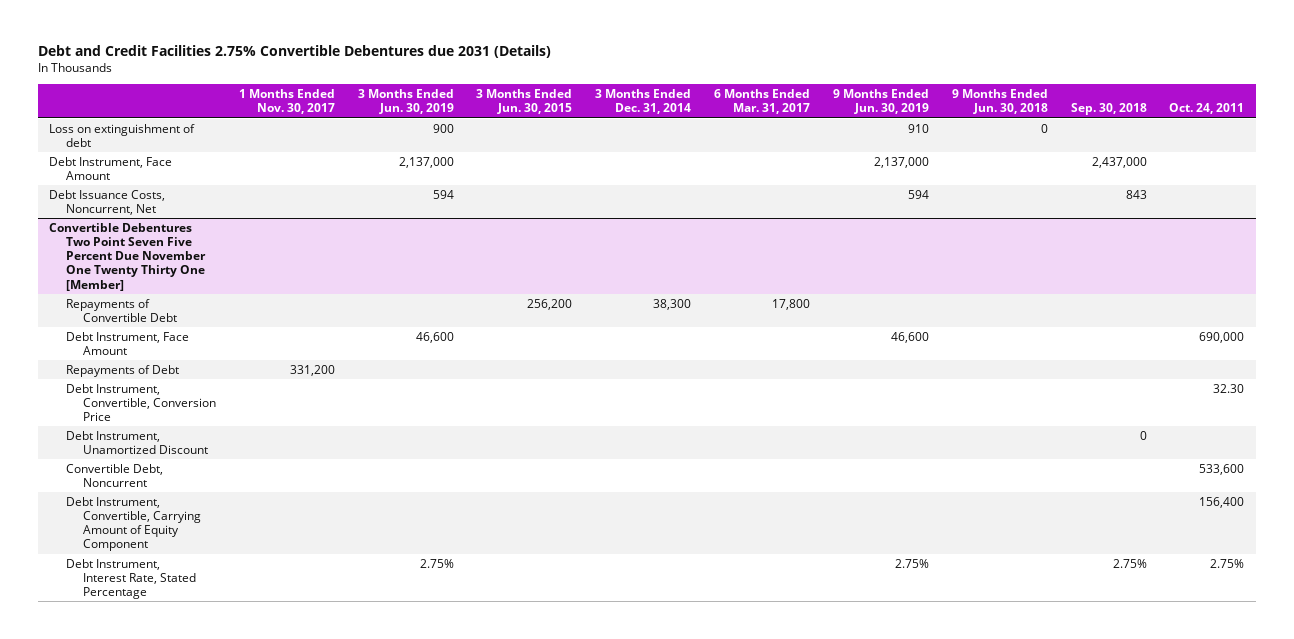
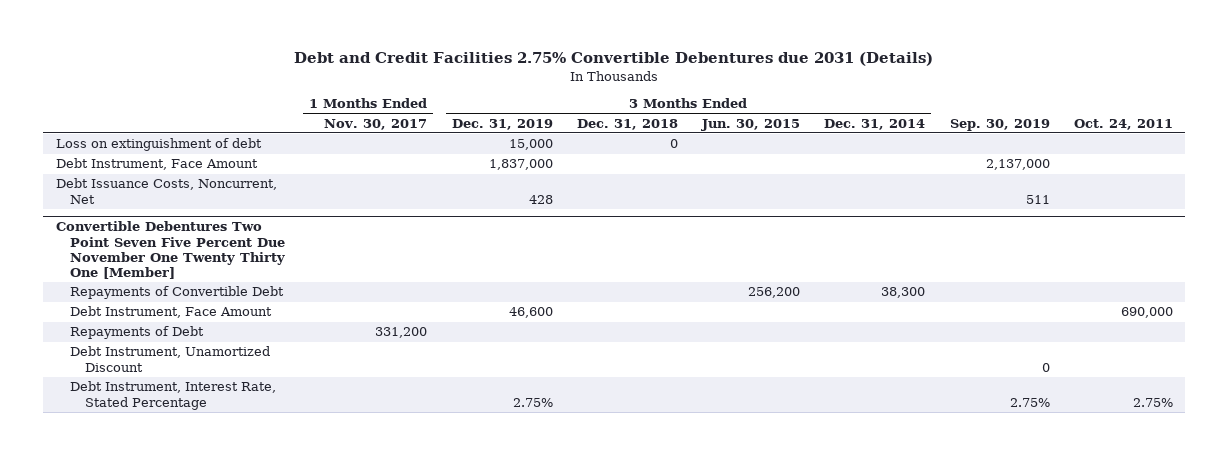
[357,89,454,115] 3 Months Ended Jun. 30, 2019 -> none
[714,89,811,115] 6 Months Ended Mar. 31, 2017 -> none
[832,89,929,115] 9 Months Ended Jun. 30, 2019 -> none
[951,89,1048,115] 9 Months Ended Jun. 30, 2018 -> none
[1070,103,1147,116] Sep. 30, 2018 -> none
none -> [451,118,553,130] Dec. 31, 2019
none -> [576,118,678,130] Dec. 31, 2018
none -> [949,118,1050,131] Sep. 30, 2019
[66,383,216,422] Debt Instrument, Convertible, Conversion Price -> none
[66,463,164,487] Convertible Debt, Noncurrent -> none
[66,496,201,552] Debt Instrument, Convertible, Carrying Amount of Equity Component -> none

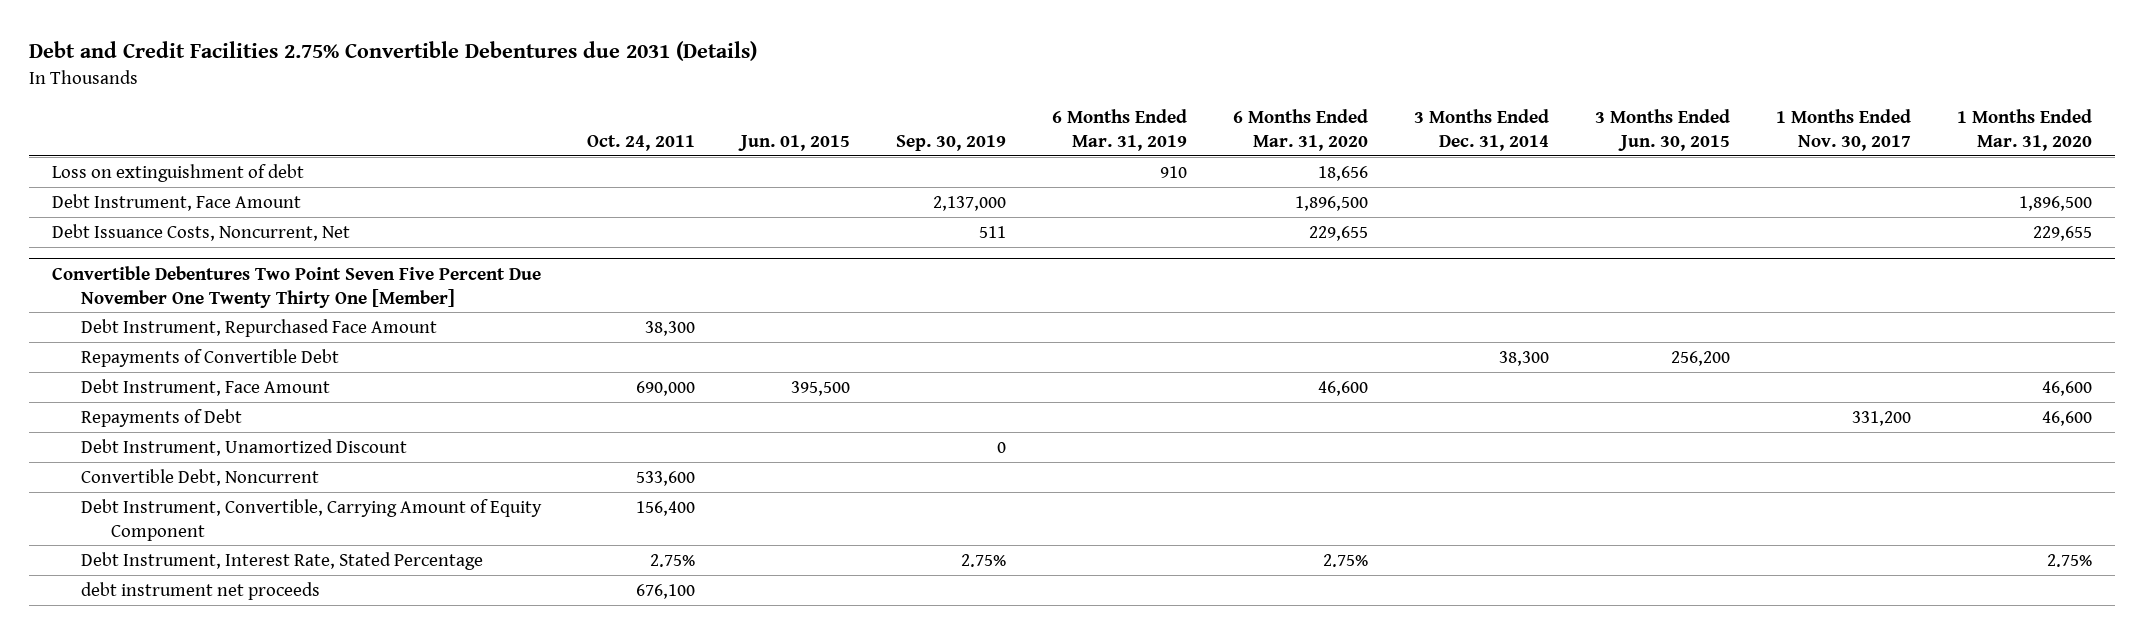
[451,118,553,130] Dec. 31, 2019 -> none
[576,118,678,130] Dec. 31, 2018 -> none
none -> [738,134,851,151] Jun. 01, 2015
none -> [1052,109,1188,151] 6 Months Ended Mar. 31, 2019
none -> [1232,109,1368,151] 6 Months Ended Mar. 31, 2020
none -> [1956,109,2092,151] 1 Months Ended Mar. 31, 2020
none -> [81,318,438,337] Debt Instrument, Repurchased Face Amount
none -> [81,468,320,486] Convertible Debt, Noncurrent
none -> [81,498,543,541] Debt Instrument, Convertible, Carrying Amount of Equity Component
none -> [81,581,321,600] debt instrument net proceeds

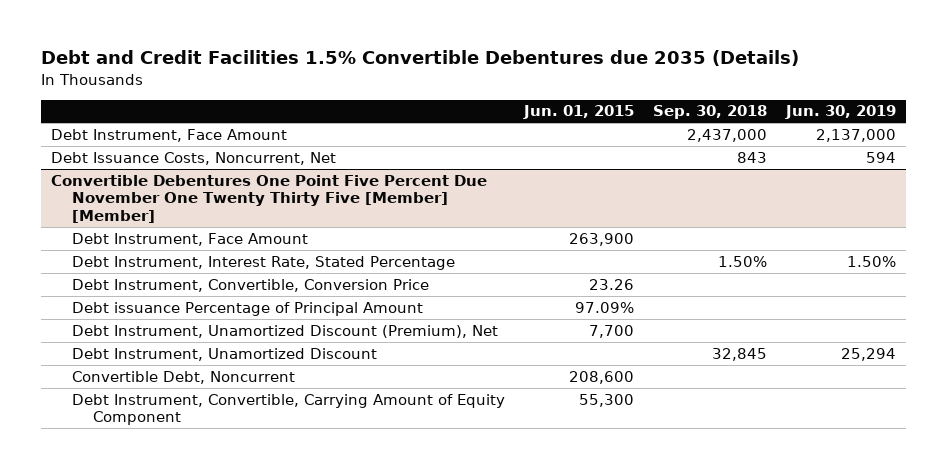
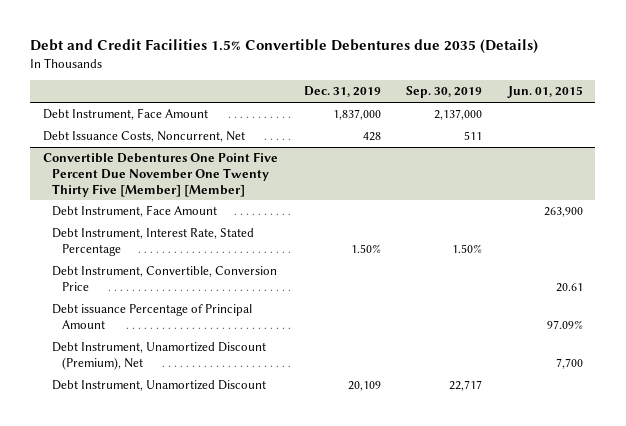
[653,105,768,120] Sep. 30, 2018 -> none
[785,105,897,120] Jun. 30, 2019 -> none
none -> [303,86,381,98] Dec. 31, 2019
none -> [406,86,483,99] Sep. 30, 2019
[589,278,635,290] 23.26 -> [555,282,583,292] 20.61
[72,370,296,384] Convertible Debt, Noncurrent -> none
[72,393,506,426] Debt Instrument, Convertible, Carrying Amount of Equity Component -> none

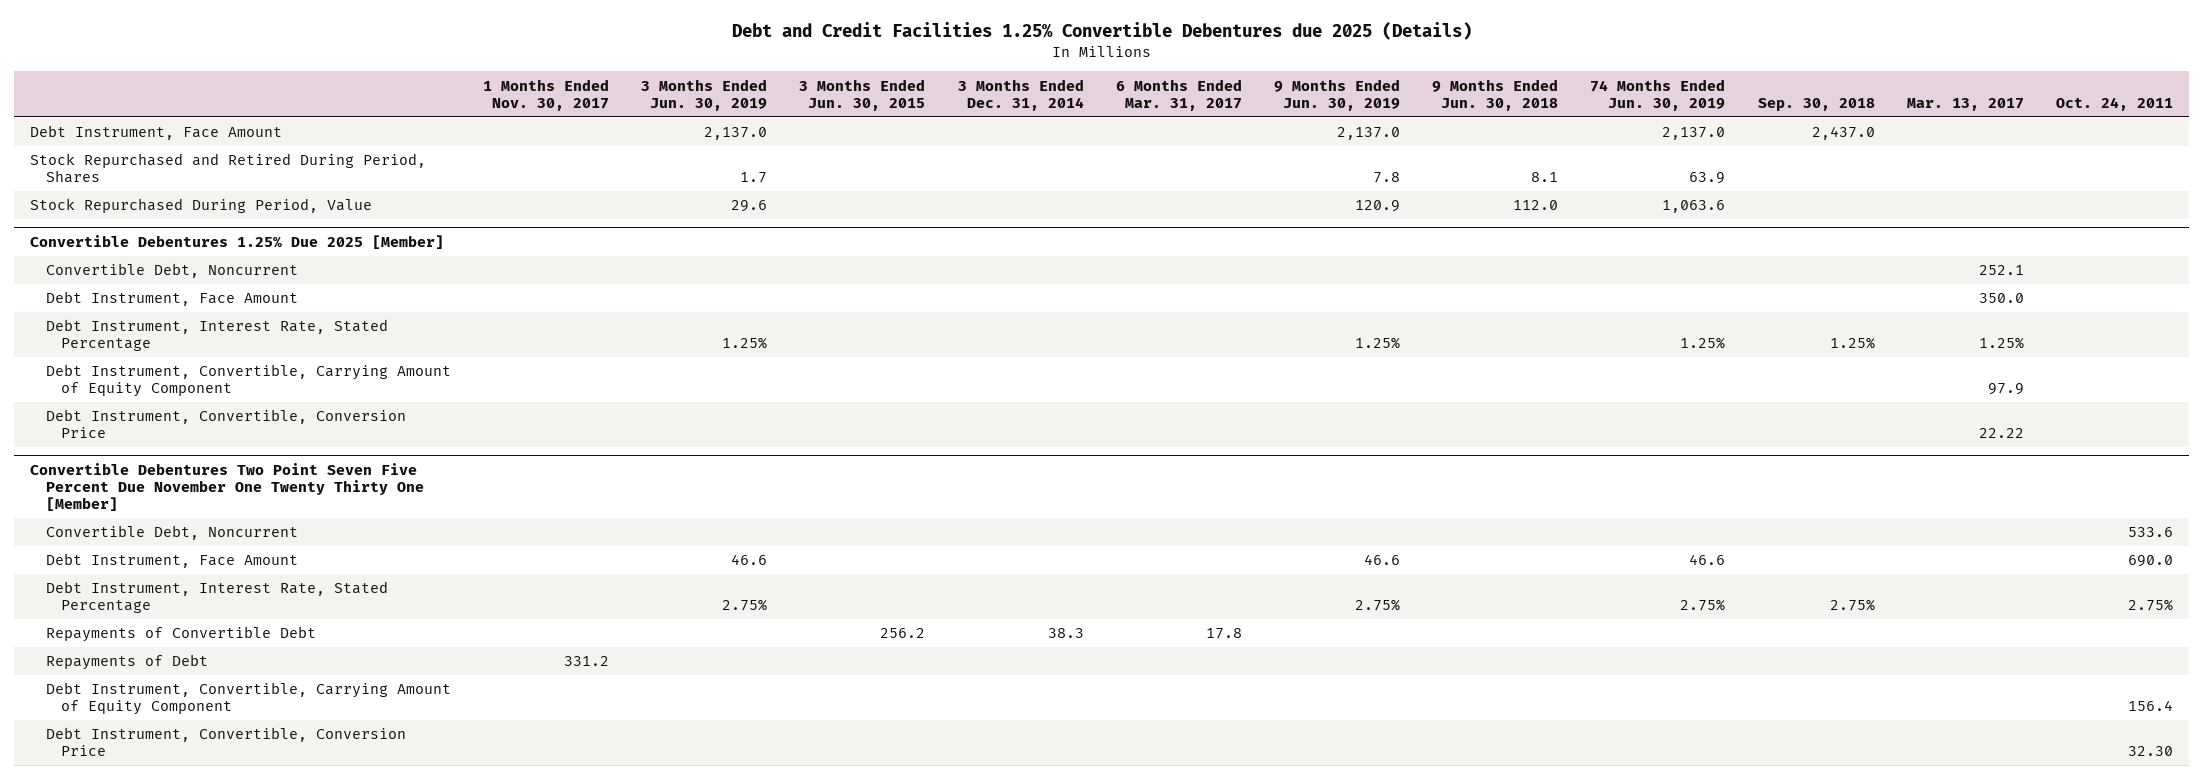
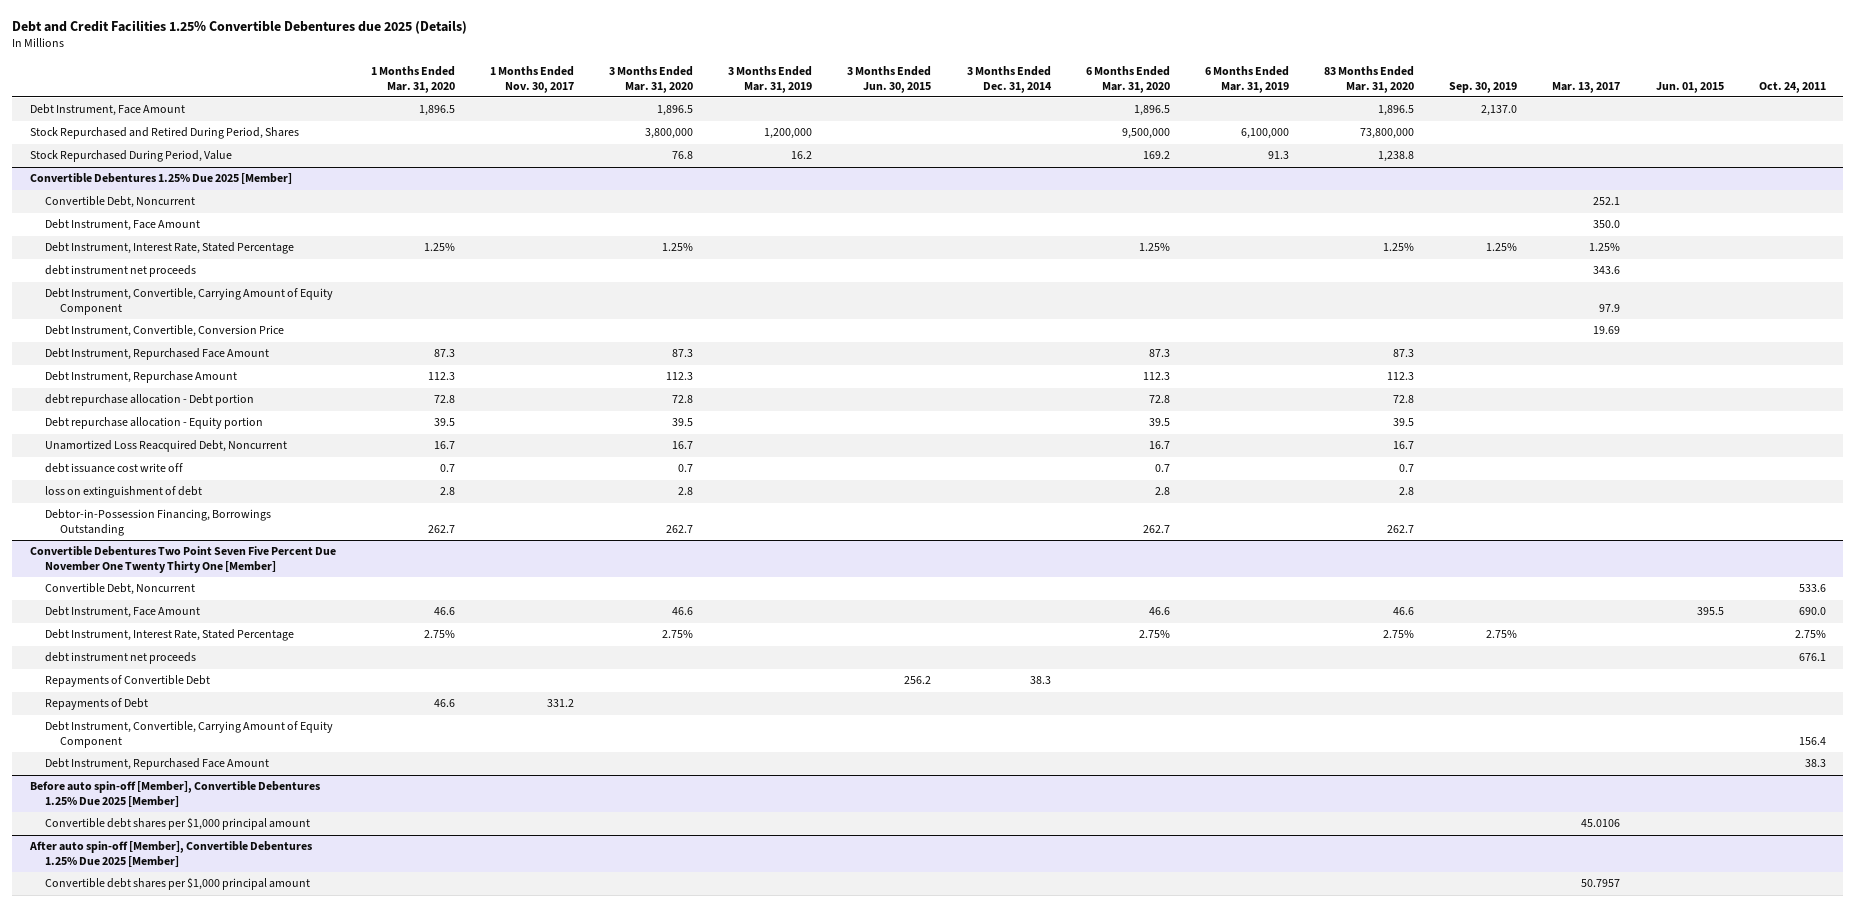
[641,78,768,111] 3 Months Ended Jun. 30, 2019 -> none
[1115,78,1242,111] 6 Months Ended Mar. 31, 2017 -> none
[1273,78,1400,111] 9 Months Ended Jun. 30, 2019 -> none
[1432,78,1559,111] 9 Months Ended Jun. 30, 2018 -> none
[1590,78,1726,111] 74 Months Ended Jun. 30, 2019 -> none
[1757,97,1875,111] Sep. 30, 2018 -> none
none -> [370,65,455,93] 1 Months Ended Mar. 31, 2020
none -> [609,65,694,93] 3 Months Ended Mar. 31, 2020
none -> [728,65,813,93] 3 Months Ended Mar. 31, 2019
none -> [1085,65,1170,93] 6 Months Ended Mar. 31, 2020
none -> [1204,65,1289,93] 6 Months Ended Mar. 31, 2019
none -> [1324,65,1415,93] 83 Months Ended Mar. 31, 2020
none -> [1449,81,1518,93] Sep. 30, 2019
none -> [1655,81,1724,93] Jun. 01, 2015
none -> [44,265,196,278] debt instrument net proceeds
[1978,428,2024,439] 22.22 -> [1593,326,1621,335] 19.69
none -> [44,348,269,361] Debt Instrument, Repurchased Face Amount
none -> [44,371,237,384] Debt Instrument, Repurchase Amount
none -> [44,394,254,407] debt repurchase allocation - Debt portion
none -> [44,417,263,430] Debt repurchase allocation - Equity portion
none -> [44,440,287,453] Unamortized Loss Reacquired Debt, Noncurrent
none -> [44,463,183,474] debt issuance cost write off
none -> [44,486,202,499] loss on extinguishment of debt
none -> [44,509,271,537] Debtor-in-Possession Financing, Borrowings Outstanding
none -> [44,652,196,665] debt instrument net proceeds
[45,727,406,757] Debt Instrument, Convertible, Conversion Price -> none
none -> [44,758,269,771] Debt Instrument, Repurchased Face Amount
none -> [29,781,320,808] Before auto spin-off [Member], Convertible Debentures 1.25% Due 2025 [Member]
none -> [44,818,310,831] Convertible debt shares per $1,000 principal amount
none -> [28,841,312,868] After auto spin-off [Member], Convertible Debentures 1.25% Due 2025 [Member]
none -> [44,878,310,891] Convertible debt shares per $1,000 principal amount

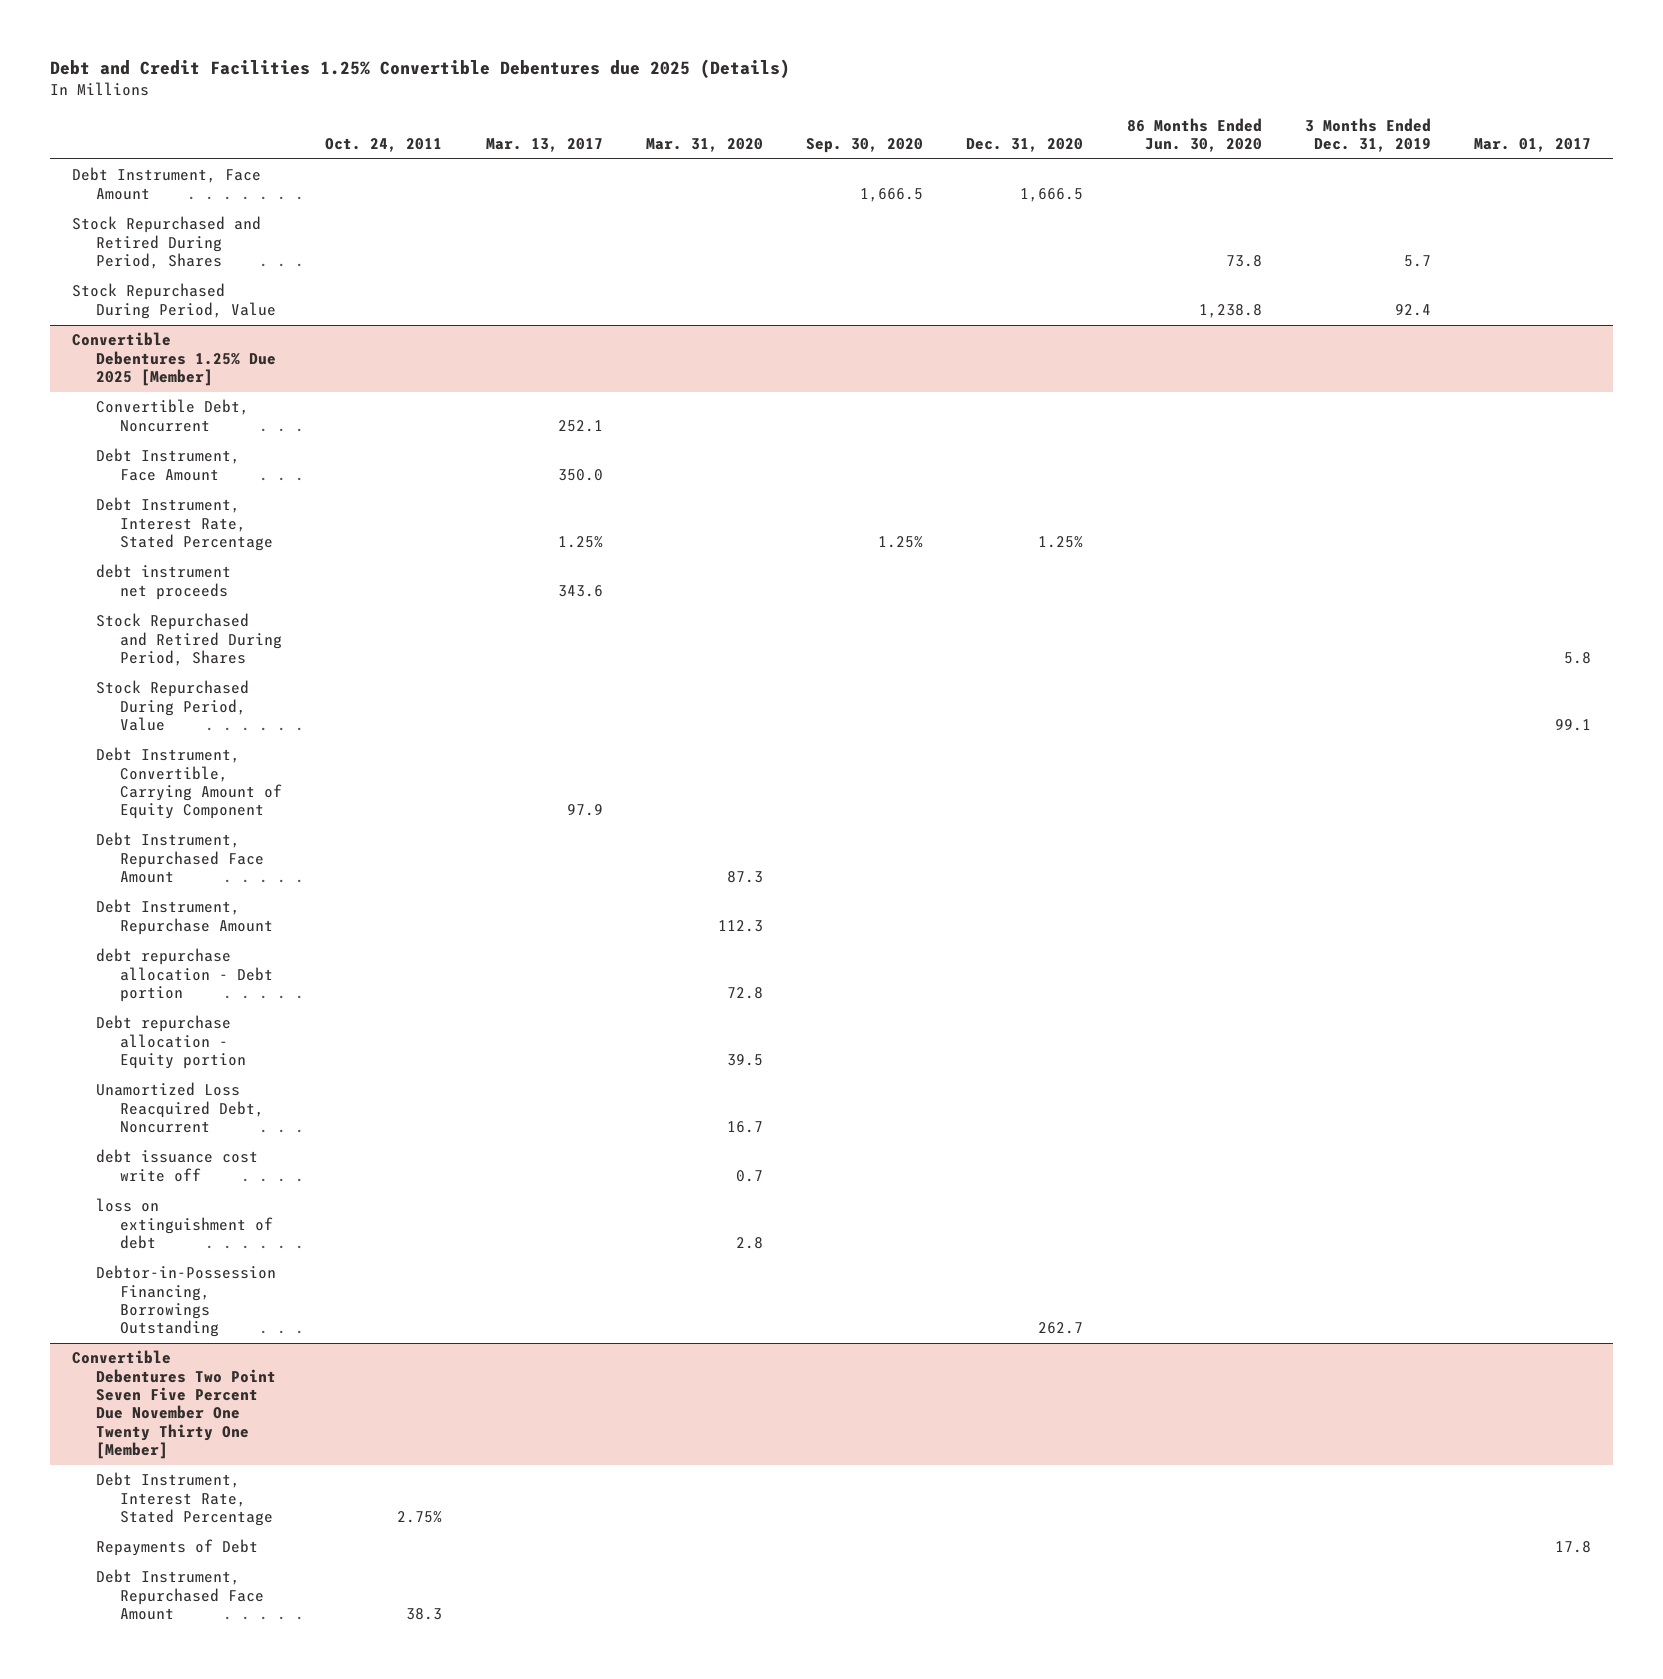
[370,65,455,93] 1 Months Ended Mar. 31, 2020 -> none
[489,65,574,93] 1 Months Ended Nov. 30, 2017 -> none
[609,65,694,93] 3 Months Ended Mar. 31, 2020 -> none
[728,65,813,93] 3 Months Ended Mar. 31, 2019 -> none
[847,65,932,93] 3 Months Ended Jun. 30, 2015 -> none
[966,65,1052,93] 3 Months Ended Dec. 31, 2014 -> none
[1085,65,1170,93] 6 Months Ended Mar. 31, 2020 -> none
[1204,65,1289,93] 6 Months Ended Mar. 31, 2019 -> none
[1324,65,1415,93] 83 Months Ended Mar. 31, 2020 -> none
[1449,81,1518,93] Sep. 30, 2019 -> none
[1655,81,1724,93] Jun. 01, 2015 -> none
none -> [645,138,763,153] Mar. 31, 2020
none -> [806,138,924,154] Sep. 30, 2020
none -> [966,138,1084,153] Dec. 31, 2020
none -> [1126,117,1262,153] 86 Months Ended Jun. 30, 2020
none -> [1305,117,1432,153] 3 Months Ended Dec. 31, 2019
none -> [1474,138,1592,153] Mar. 01, 2017
none -> [96,613,283,667] Stock Repurchased and Retired During Period, Shares
none -> [96,680,250,732] Stock Repurchased During Period, Value
[44,325,284,338] Debt Instrument, Convertible, Conversion Price -> none
[44,583,195,596] Convertible Debt, Noncurrent -> none
[44,606,200,619] Debt Instrument, Face Amount -> none
[44,652,196,665] debt instrument net proceeds -> none
[44,675,210,688] Repayments of Convertible Debt -> none
[44,721,333,749] Debt Instrument, Convertible, Carrying Amount of Equity Component -> none
[29,781,320,808] Before auto spin-off [Member], Convertible Debentures 1.25% Due 2025 [Member] -> none
[44,818,310,831] Convertible debt shares per $1,000 principal amount -> none
[28,841,312,868] After auto spin-off [Member], Convertible Debentures 1.25% Due 2025 [Member] -> none
[44,878,310,891] Convertible debt shares per $1,000 principal amount -> none

